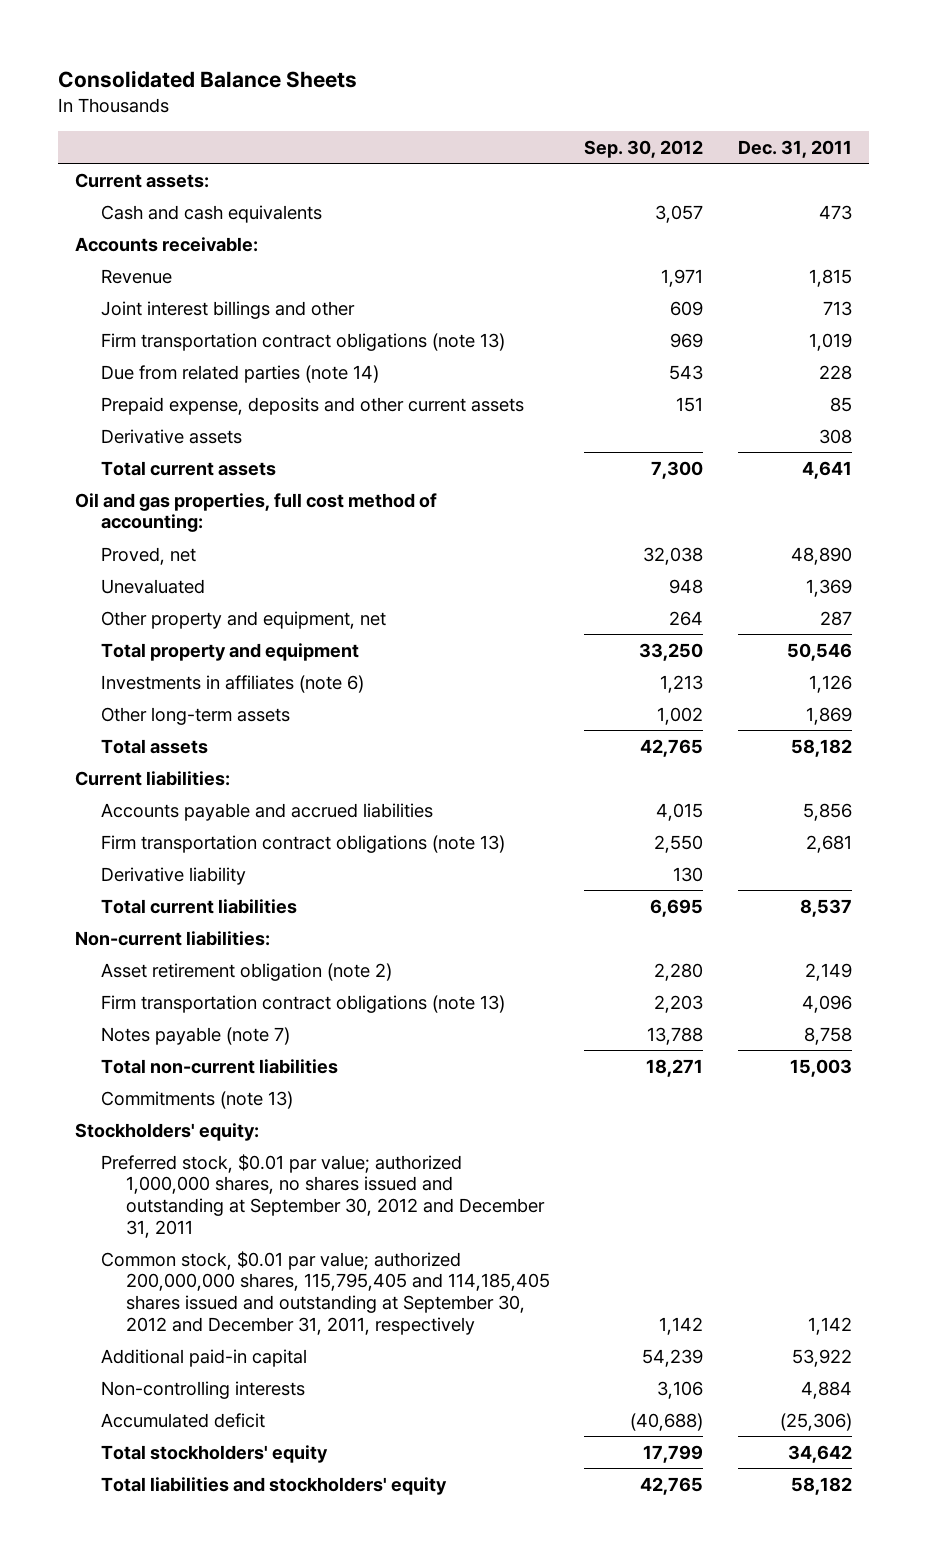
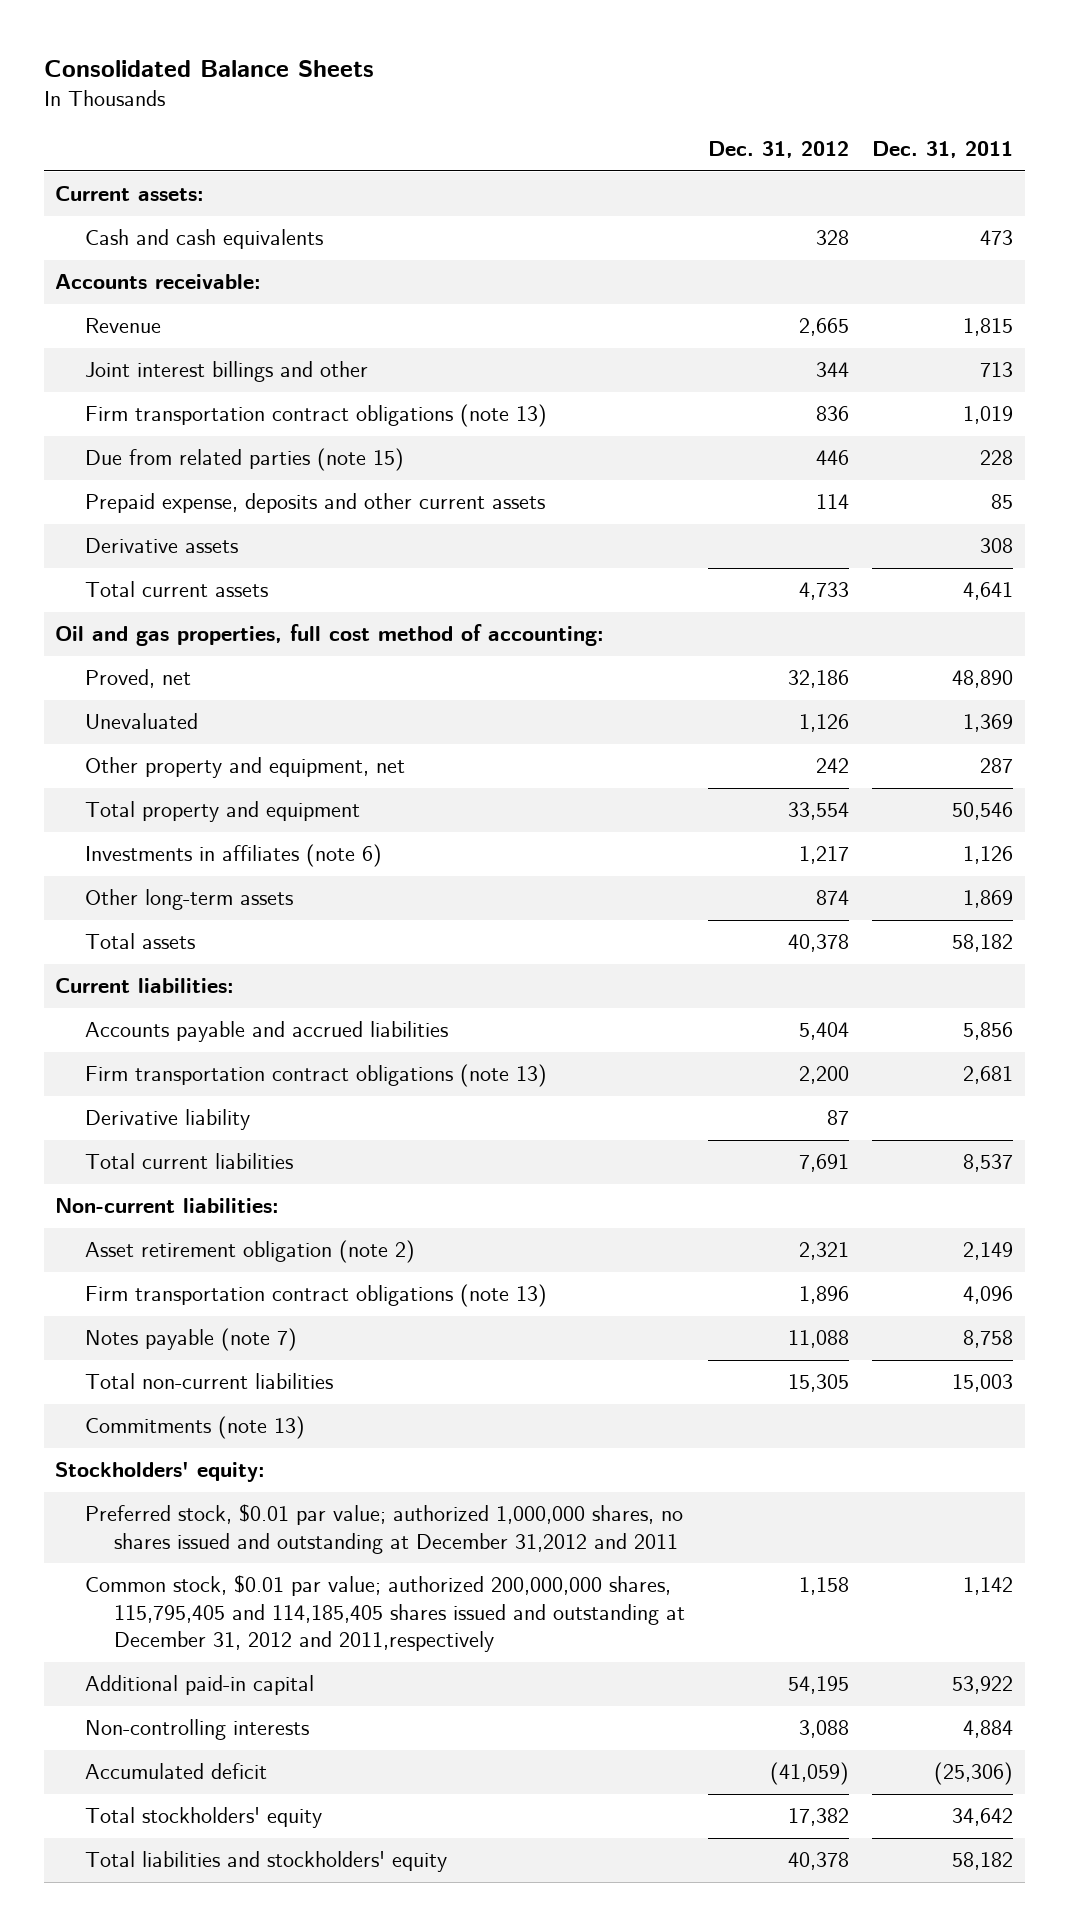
[584,139,704,158] Sep. 30, 2012 -> none
none -> [707,141,849,159] Dec. 31, 2012
[100,364,379,383] Due from related parties (note 14) -> [84,448,404,472] Due from related parties (note 15)
[100,1153,546,1238] Preferred stock, $0.01 par value; authorized 1,000,000 shares, no shares issued and outstanding at September 30, 2012 and December 31, 2011 -> [84,1504,683,1554] Preferred stock, $0.01 par value; authorized 1,000,000 shares, no shares issued and outstanding at December 31,2012 and 2011
[100,1250,551,1335] Common stock, $0.01 par value; authorized 200,000,000 shares, 115,795,405 and 114,185,405 shares issued and outstanding at September 30, 2012 and December 31, 2011, respectively -> [84,1575,685,1653] Common stock, $0.01 par value; authorized 200,000,000 shares, 115,795,405 and 114,185,405 shares issued and outstanding at December 31, 2012 and 2011,respectively

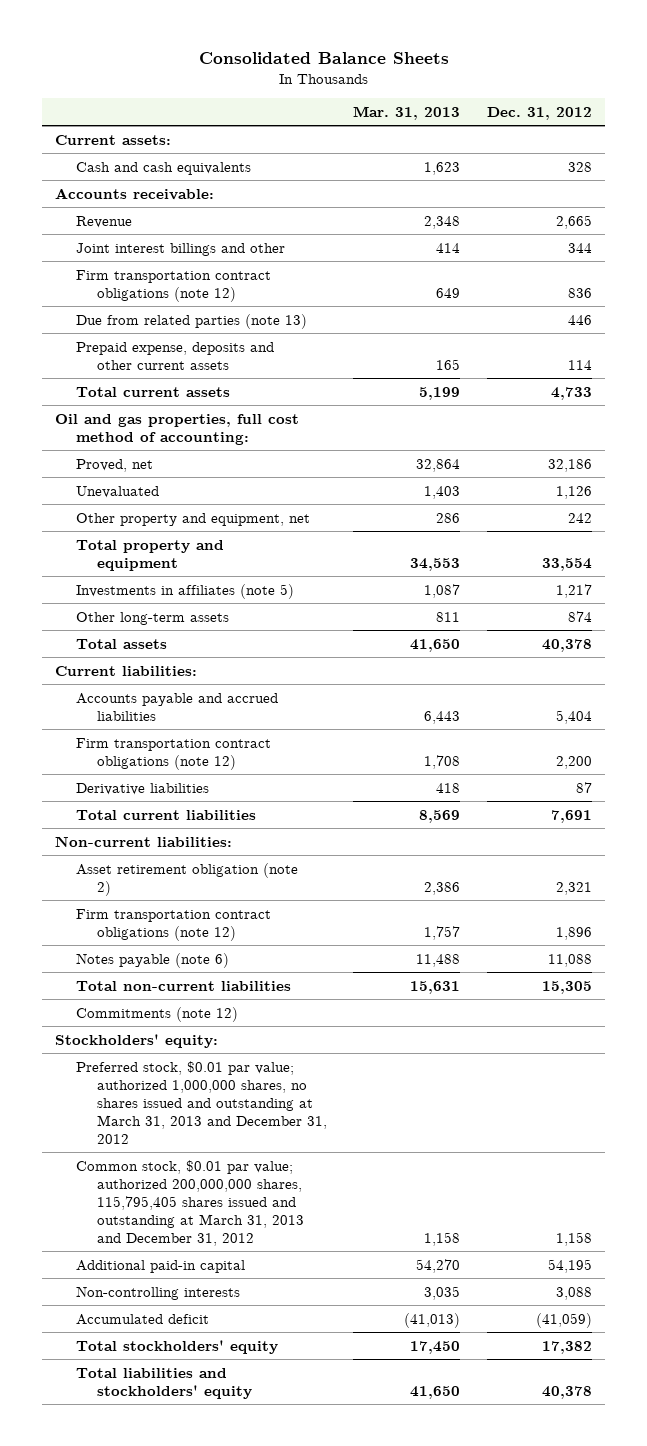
[872,141,1014,159] Dec. 31, 2011 -> none
none -> [353,105,461,120] Mar. 31, 2013
[84,404,547,428] Firm transportation contract obligations (note 13) -> [75,269,271,302] Firm transportation contract obligations (note 12)
[84,448,404,472] Due from related parties (note 15) -> [75,313,307,329] Due from related parties (note 13)
[84,538,238,554] Derivative assets -> none
[84,844,382,868] Investments in affiliates (note 6) -> [75,583,294,599] Investments in affiliates (note 5)
[84,1064,547,1088] Firm transportation contract obligations (note 13) -> [75,737,271,770] Firm transportation contract obligations (note 12)
[84,1109,250,1131] Derivative liability -> [75,782,209,795] Derivative liabilities
[84,1284,547,1308] Firm transportation contract obligations (note 13) -> [75,908,271,941] Firm transportation contract obligations (note 12)
[84,1328,297,1352] Notes payable (note 7) -> [75,952,229,968] Notes payable (note 6)
[84,1416,305,1440] Commitments (note 13) -> [75,1006,238,1022] Commitments (note 12)
[84,1504,683,1554] Preferred stock, $0.01 par value; authorized 1,000,000 shares, no shares issued and outstanding at December 31,2012 and 2011 -> [75,1060,327,1144] Preferred stock, $0.01 par value; authorized 1,000,000 shares, no shares issued and outstanding at March 31, 2013 and December 31, 2012
[84,1575,685,1653] Common stock, $0.01 par value; authorized 200,000,000 shares, 115,795,405 and 114,185,405 shares issued and outstanding at December 31, 2012 and 2011,respectively -> [75,1159,304,1246] Common stock, $0.01 par value; authorized 200,000,000 shares, 115,795,405 shares issued and outstanding at March 31, 2013 and December 31, 2012

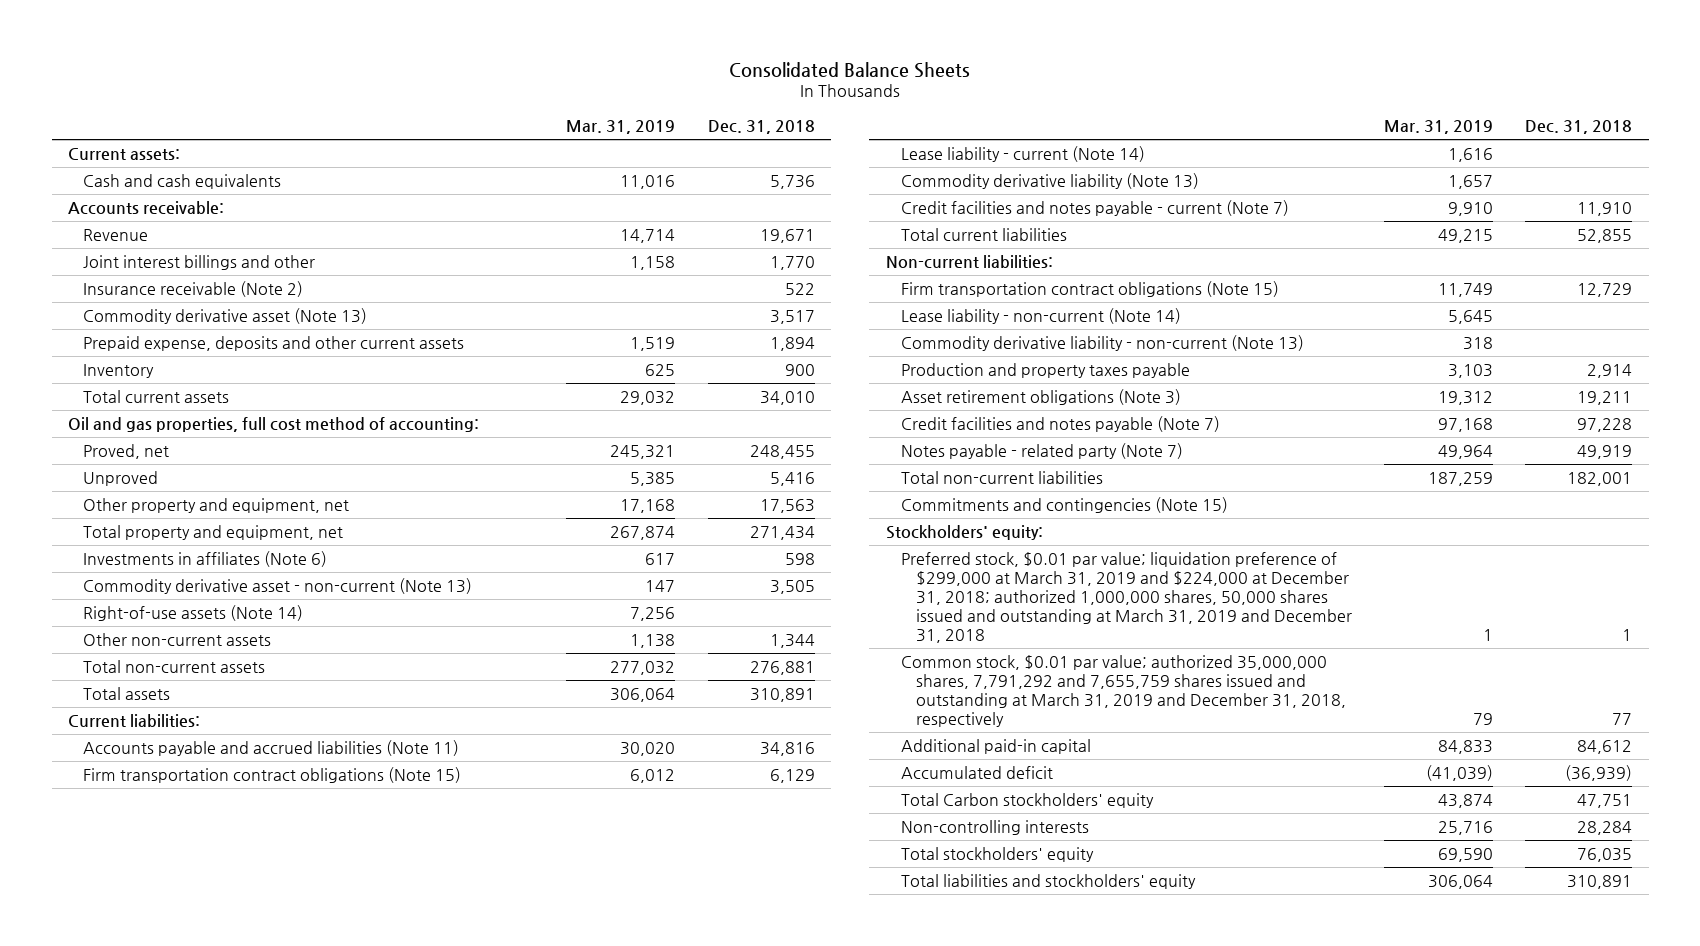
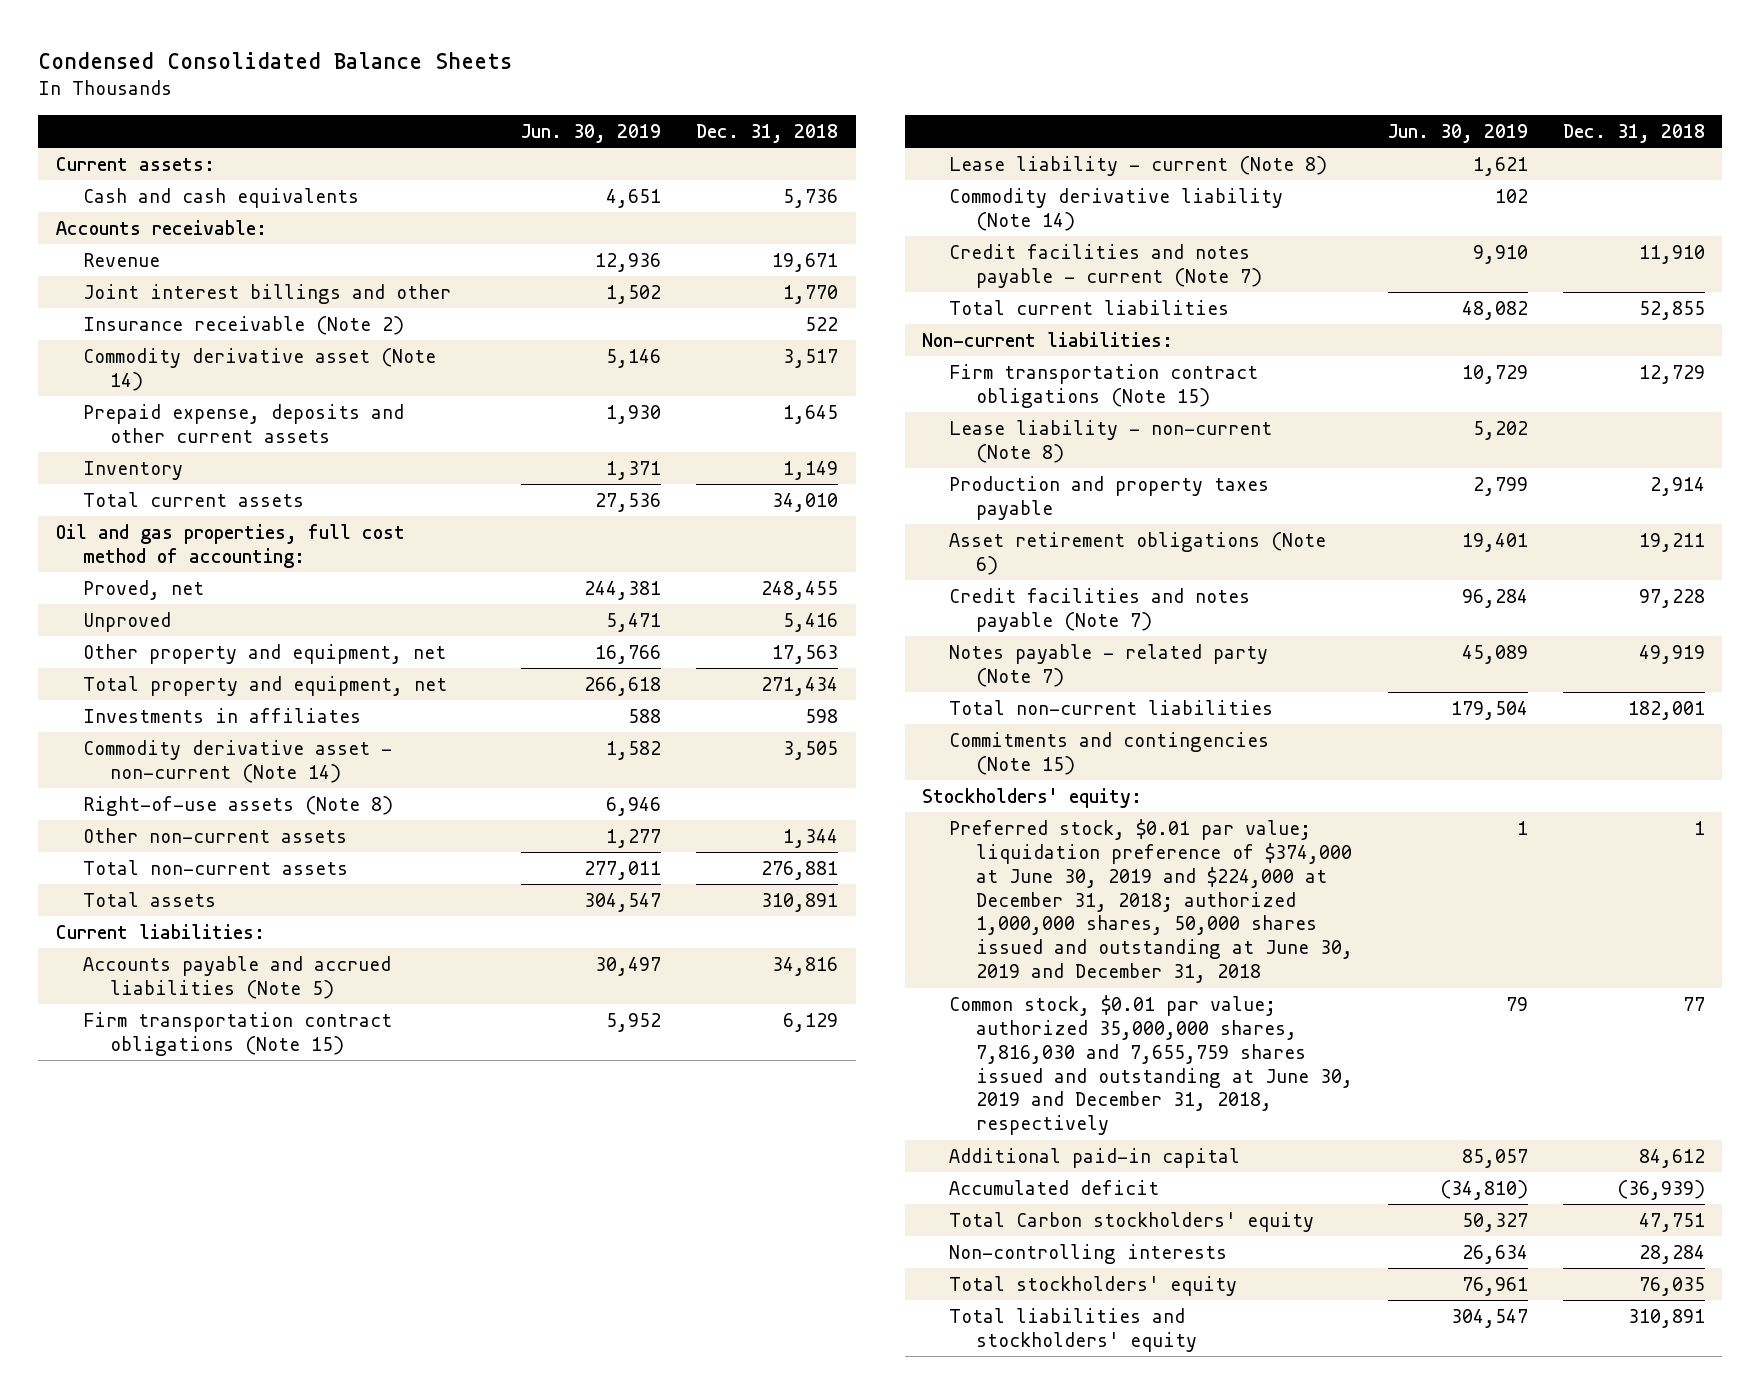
[729,61,971,78] Consolidated Balance Sheets -> [38,51,513,69] Condensed Consolidated Balance Sheets
[566,119,676,134] Mar. 31, 2019 -> none
none -> [521,124,662,144] Jun. 30, 2019
[83,308,368,325] Commodity derivative asset (Note 13) -> [82,347,436,391] Commodity derivative asset (Note 14)
[769,337,815,352] 1,894 -> [783,404,839,424] 1,645
[784,364,815,377] 900 -> [783,460,839,480] 1,149
[83,551,328,568] Investments in affiliates (Note 6) -> [82,707,361,723] Investments in affiliates
[83,578,473,595] Commodity derivative asset - non-current (Note 13) -> [82,739,392,783] Commodity derivative asset - non-current (Note 14)
[83,605,304,622] Right-of-use assets (Note 14) -> [82,795,393,816] Right-of-use assets (Note 8)
[83,740,460,757] Accounts payable and accrued liabilities (Note 11) -> [82,955,391,999] Accounts payable and accrued liabilities (Note 5)
[900,146,1145,163] Lease liability - current (Note 14) -> [949,155,1328,176] Lease liability - current (Note 8)
[900,173,1199,190] Commodity derivative liability (Note 13) -> [949,187,1284,231] Commodity derivative liability (Note 14)
[900,335,1304,352] Commodity derivative liability - non-current (Note 13) -> none
[900,308,1181,325] Lease liability - non-current (Note 14) -> [949,419,1273,463] Lease liability - non-current (Note 8)
[900,389,1181,406] Asset retirement obligations (Note 3) -> [949,531,1327,575] Asset retirement obligations (Note 6)
[900,552,1352,644] Preferred stock, $0.01 par value; liquidation preference of $299,000 at March 31, 2019 and $224,000 at December 31, 2018; authorized 1,000,000 shares, 50,000 shares issued and outstanding at March 31, 2019 and December 31, 2018 -> [949,818,1354,984] Preferred stock, $0.01 par value; liquidation preference of $374,000 at June 30, 2019 and $224,000 at December 31, 2018; authorized 1,000,000 shares, 50,000 shares issued and outstanding at June 30, 2019 and December 31, 2018
[900,655,1346,728] Common stock, $0.01 par value; authorized 35,000,000 shares, 7,791,292 and 7,655,759 shares issued and outstanding at March 31, 2019 and December 31, 2018, respectively -> [949,994,1354,1136] Common stock, $0.01 par value; authorized 35,000,000 shares, 7,816,030 and 7,655,759 shares issued and outstanding at June 30, 2019 and December 31, 2018, respectively

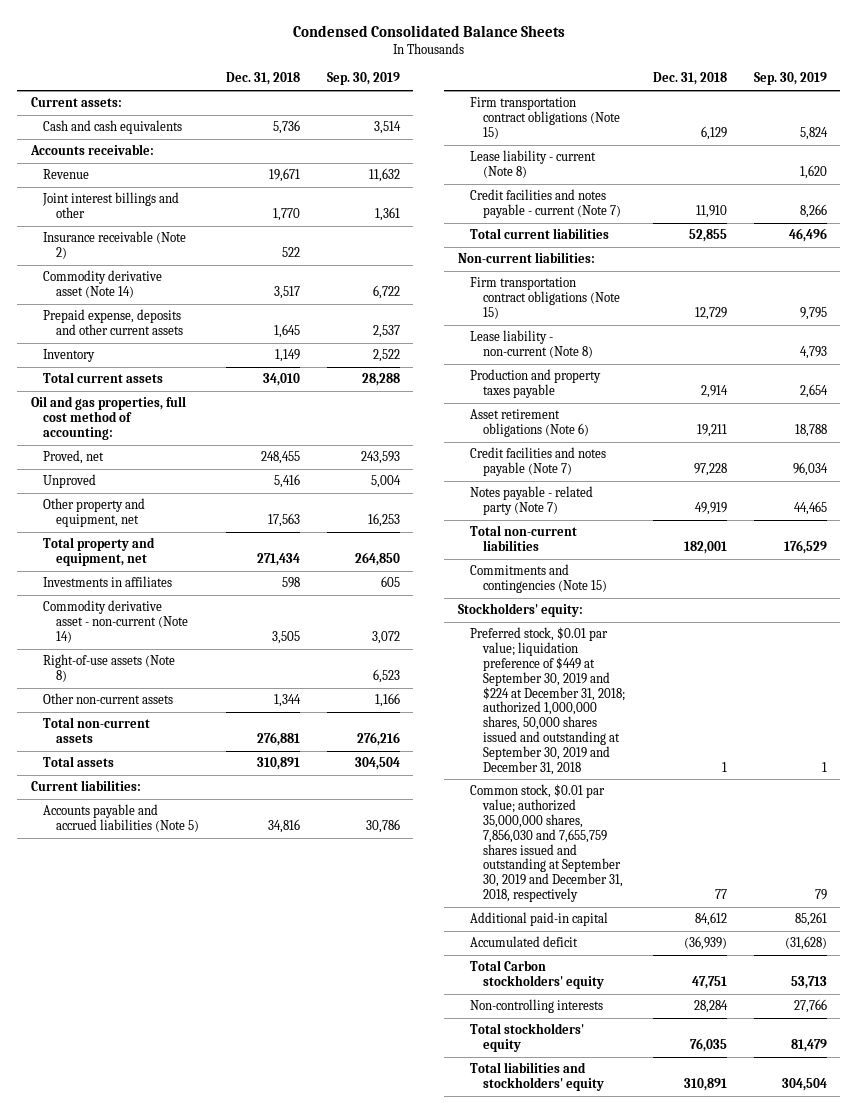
[521,124,662,144] Jun. 30, 2019 -> none
none -> [326,72,400,86] Sep. 30, 2019
[949,187,1284,231] Commodity derivative liability (Note 14) -> none
[949,818,1354,984] Preferred stock, $0.01 par value; liquidation preference of $374,000 at June 30, 2019 and $224,000 at December 31, 2018; authorized 1,000,000 shares, 50,000 shares issued and outstanding at June 30, 2019 and December 31, 2018 -> [470,627,625,775] Preferred stock, $0.01 par value; liquidation preference of $449 at September 30, 2019 and $224 at December 31, 2018; authorized 1,000,000 shares, 50,000 shares issued and outstanding at September 30, 2019 and December 31, 2018
[949,994,1354,1136] Common stock, $0.01 par value; authorized 35,000,000 shares, 7,816,030 and 7,655,759 shares issued and outstanding at June 30, 2019 and December 31, 2018, respectively -> [470,784,623,903] Common stock, $0.01 par value; authorized 35,000,000 shares, 7,856,030 and 7,655,759 shares issued and outstanding at September 30, 2019 and December 31, 2018, respectively

